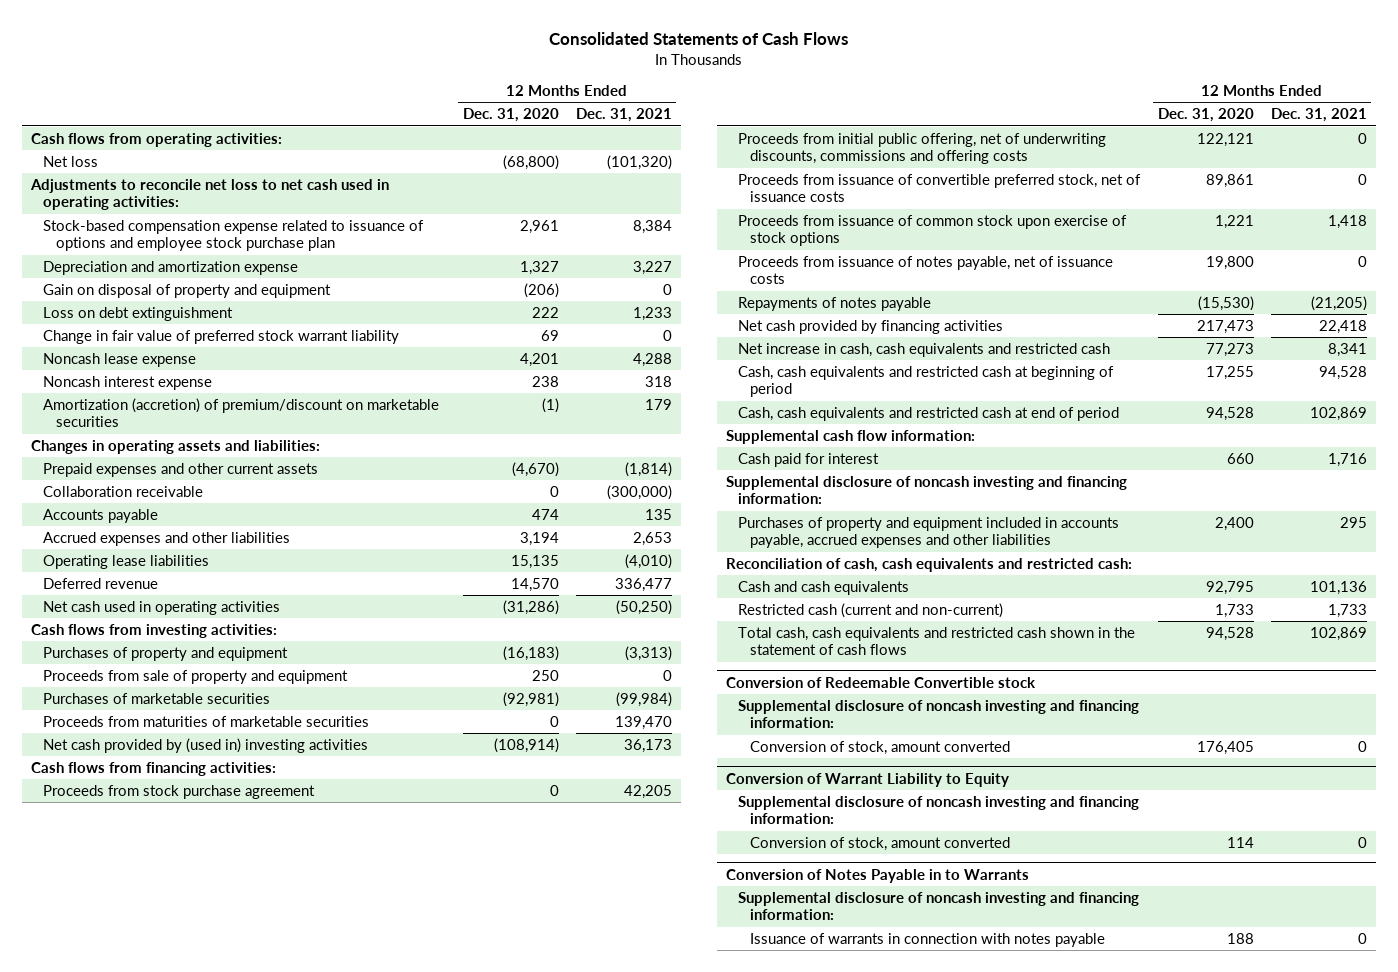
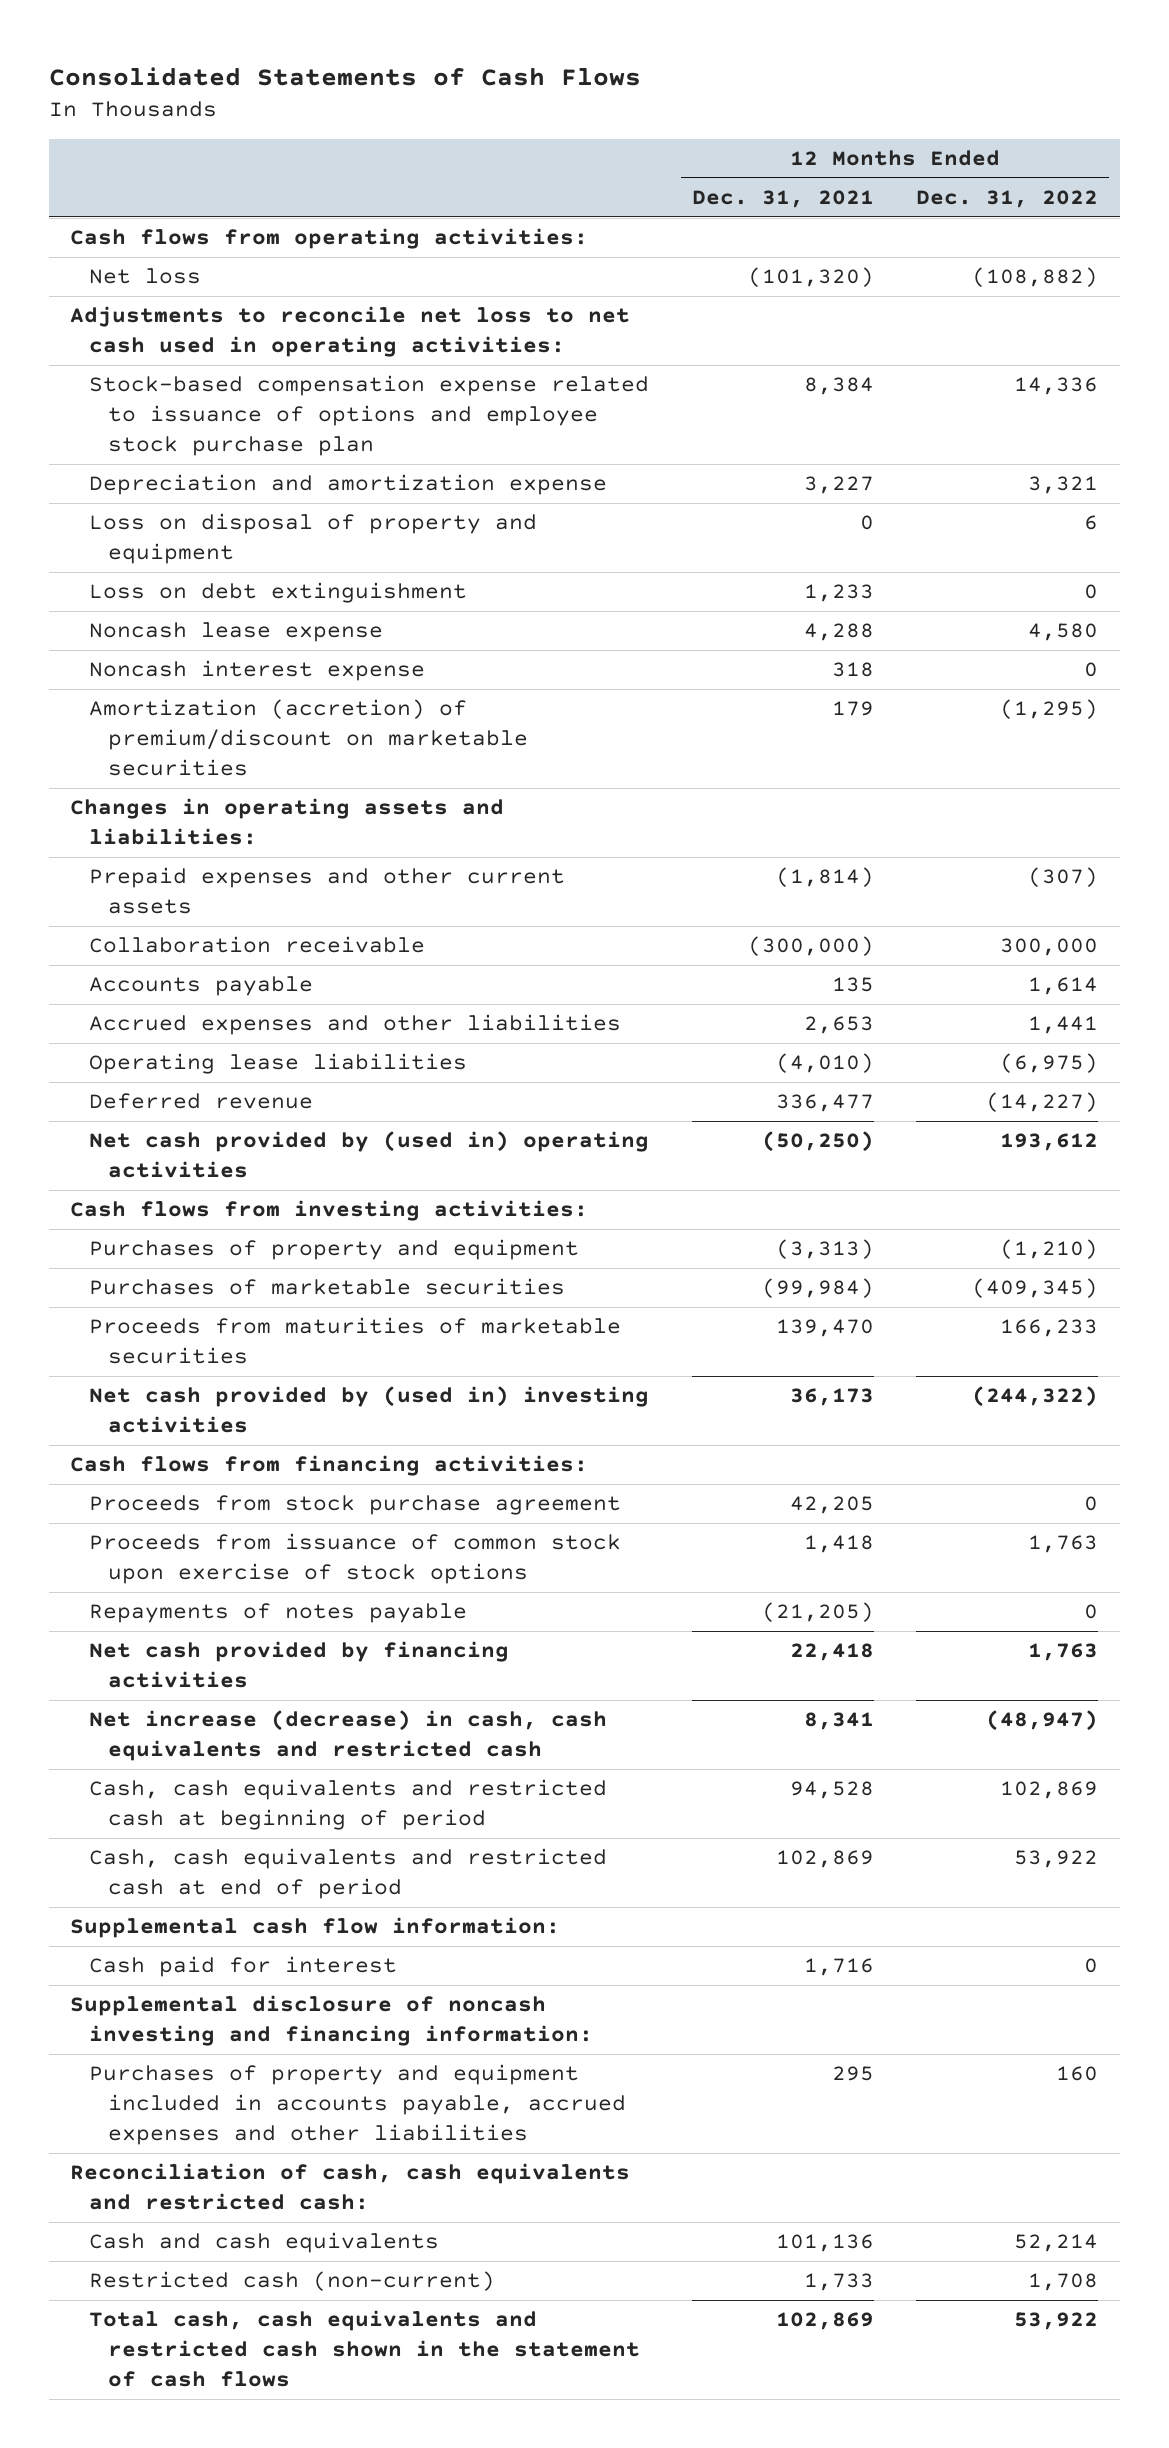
[462,108,559,123] Dec. 31, 2020 -> none
none -> [916,190,1099,209] Dec. 31, 2022
[43,283,332,298] Gain on disposal of property and equipment -> [89,513,538,565] Loss on disposal of property and equipment
[43,329,400,344] Change in fair value of preferred stock warrant liability -> none
[43,600,281,615] Net cash used in operating activities -> [89,1131,650,1179] Net cash provided by (used in) operating activities
[43,669,349,684] Proceeds from sale of property and equipment -> none
[738,132,1107,165] Proceeds from initial public offering, net of underwriting discounts, commissions and offering costs -> none
[738,173,1142,203] Proceeds from issuance of convertible preferred stock, net of issuance costs -> none
[738,255,1114,285] Proceeds from issuance of notes payable, net of issuance costs -> none
[738,342,1111,357] Net increase in cash, cash equivalents and restricted cash -> [89,1710,608,1762] Net increase (decrease) in cash, cash equivalents and restricted cash
[738,602,1004,618] Restricted cash (current and non-current) -> [89,2271,496,2292] Restricted cash (non-current)
[725,676,1036,688] Conversion of Redeemable Convertible stock -> none
[738,699,1140,729] Supplemental disclosure of noncash investing and financing information: -> none
[750,740,1011,755] Conversion of stock, amount converted -> none
[725,772,1009,787] Conversion of Warrant Liability to Equity -> none
[738,795,1140,825] Supplemental disclosure of noncash investing and financing information: -> none
[750,836,1011,851] Conversion of stock, amount converted -> none
[725,868,1029,883] Conversion of Notes Payable in to Warrants -> none
[738,891,1140,921] Supplemental disclosure of noncash investing and financing information: -> none
[750,932,1106,947] Issuance of warrants in connection with notes payable -> none

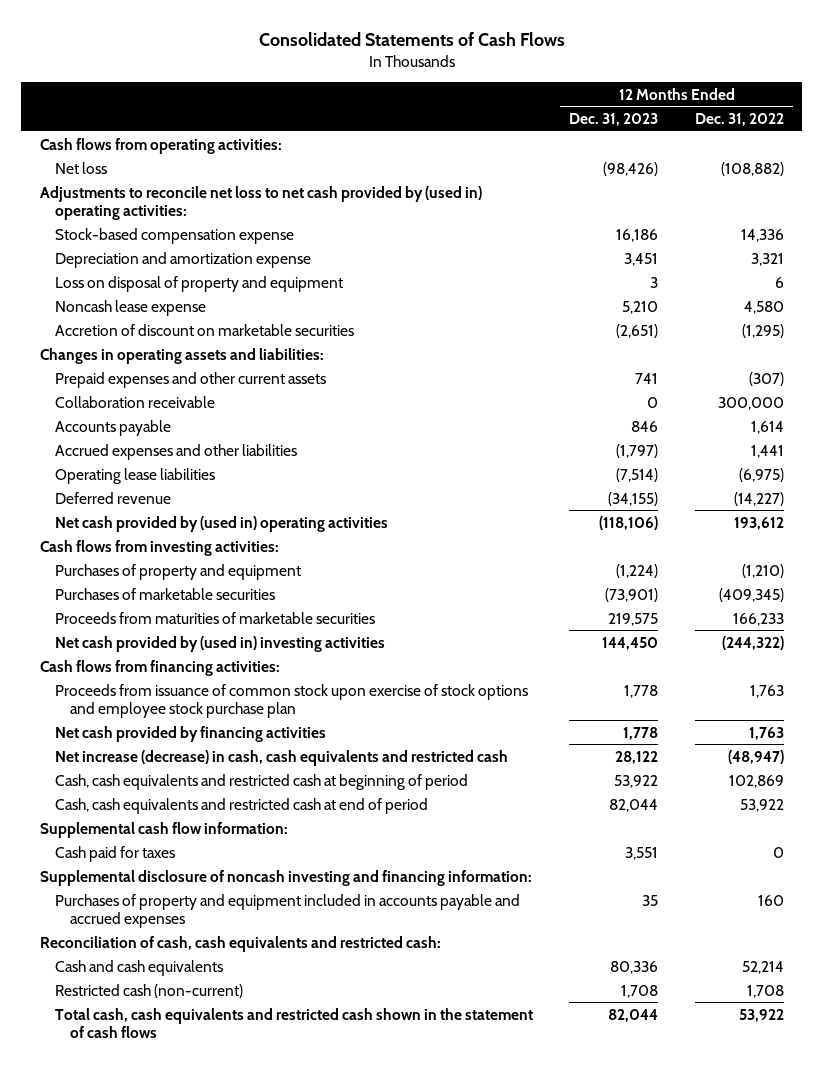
[691,190,874,209] Dec. 31, 2021 -> none
none -> [569,113,659,127] Dec. 31, 2023
[70,306,631,358] Adjustments to reconcile net loss to net cash used in operating activities: -> [39,185,482,220] Adjustments to reconcile net loss to net cash provided by (used in) operating activities:
[89,375,650,457] Stock-based compensation expense related to issuance of options and employee stock purchase plan -> [54,227,294,244] Stock-based compensation expense
[89,582,468,604] Loss on debt extinguishment -> none
[89,660,426,682] Noncash interest expense -> none
[89,699,529,777] Amortization (accretion) of premium/discount on marketable securities -> [54,323,354,336] Accretion of discount on marketable securities
[89,1495,622,1516] Proceeds from stock purchase agreement -> none
[89,1603,468,1624] Repayments of notes payable -> none
[89,1533,622,1585] Proceeds from issuance of common stock upon exercise of stock options -> [54,683,528,718] Proceeds from issuance of common stock upon exercise of stock options and employee stock purchase plan
[89,1956,398,1978] Cash paid for interest -> [54,845,175,862] Cash paid for taxes
[89,2064,627,2146] Purchases of property and equipment included in accounts payable, accrued expenses and other liabilities -> [54,893,520,928] Purchases of property and equipment included in accounts payable and accrued expenses

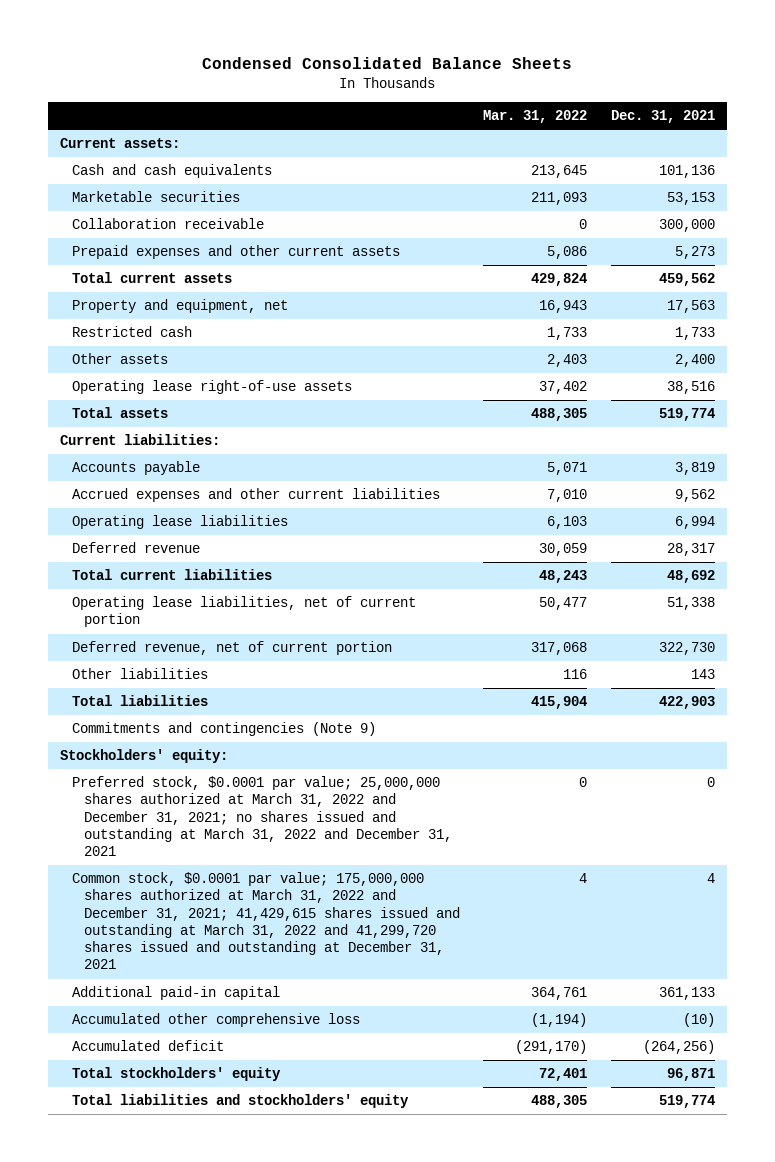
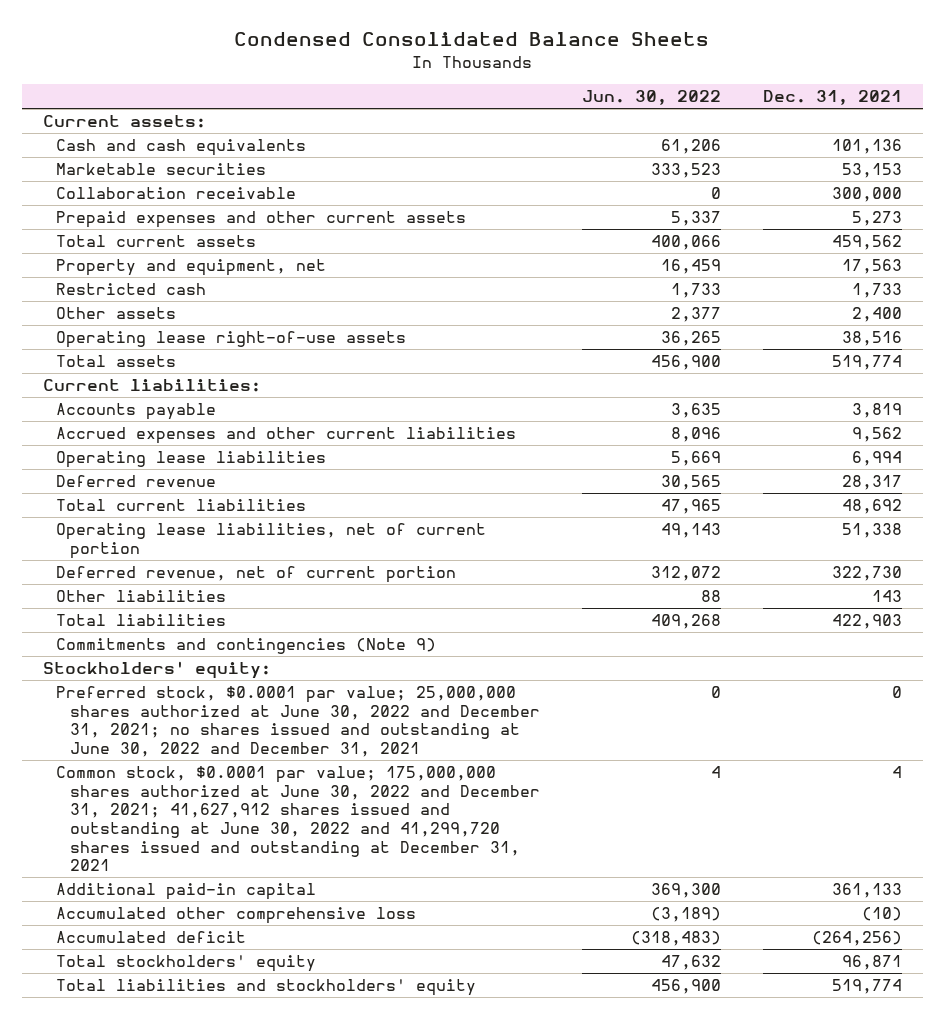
[483,110,588,124] Mar. 31, 2022 -> none
none -> [582,90,722,106] Jun. 30, 2022
[71,776,452,857] Preferred stock, $0.0001 par value; 25,000,000 shares authorized at March 31, 2022 and December 31, 2021; no shares issued and outstanding at March 31, 2022 and December 31, 2021 -> [56,686,541,757] Preferred stock, $0.0001 par value; 25,000,000 shares authorized at June 30, 2022 and December 31, 2021; no shares issued and outstanding at June 30, 2022 and December 31, 2021
[71,872,460,970] Common stock, $0.0001 par value; 175,000,000 shares authorized at March 31, 2022 and December 31, 2021; 41,429,615 shares issued and outstanding at March 31, 2022 and 41,299,720 shares issued and outstanding at December 31, 2021 -> [56,766,541,872] Common stock, $0.0001 par value; 175,000,000 shares authorized at June 30, 2022 and December 31, 2021; 41,627,912 shares issued and outstanding at June 30, 2022 and 41,299,720 shares issued and outstanding at December 31, 2021

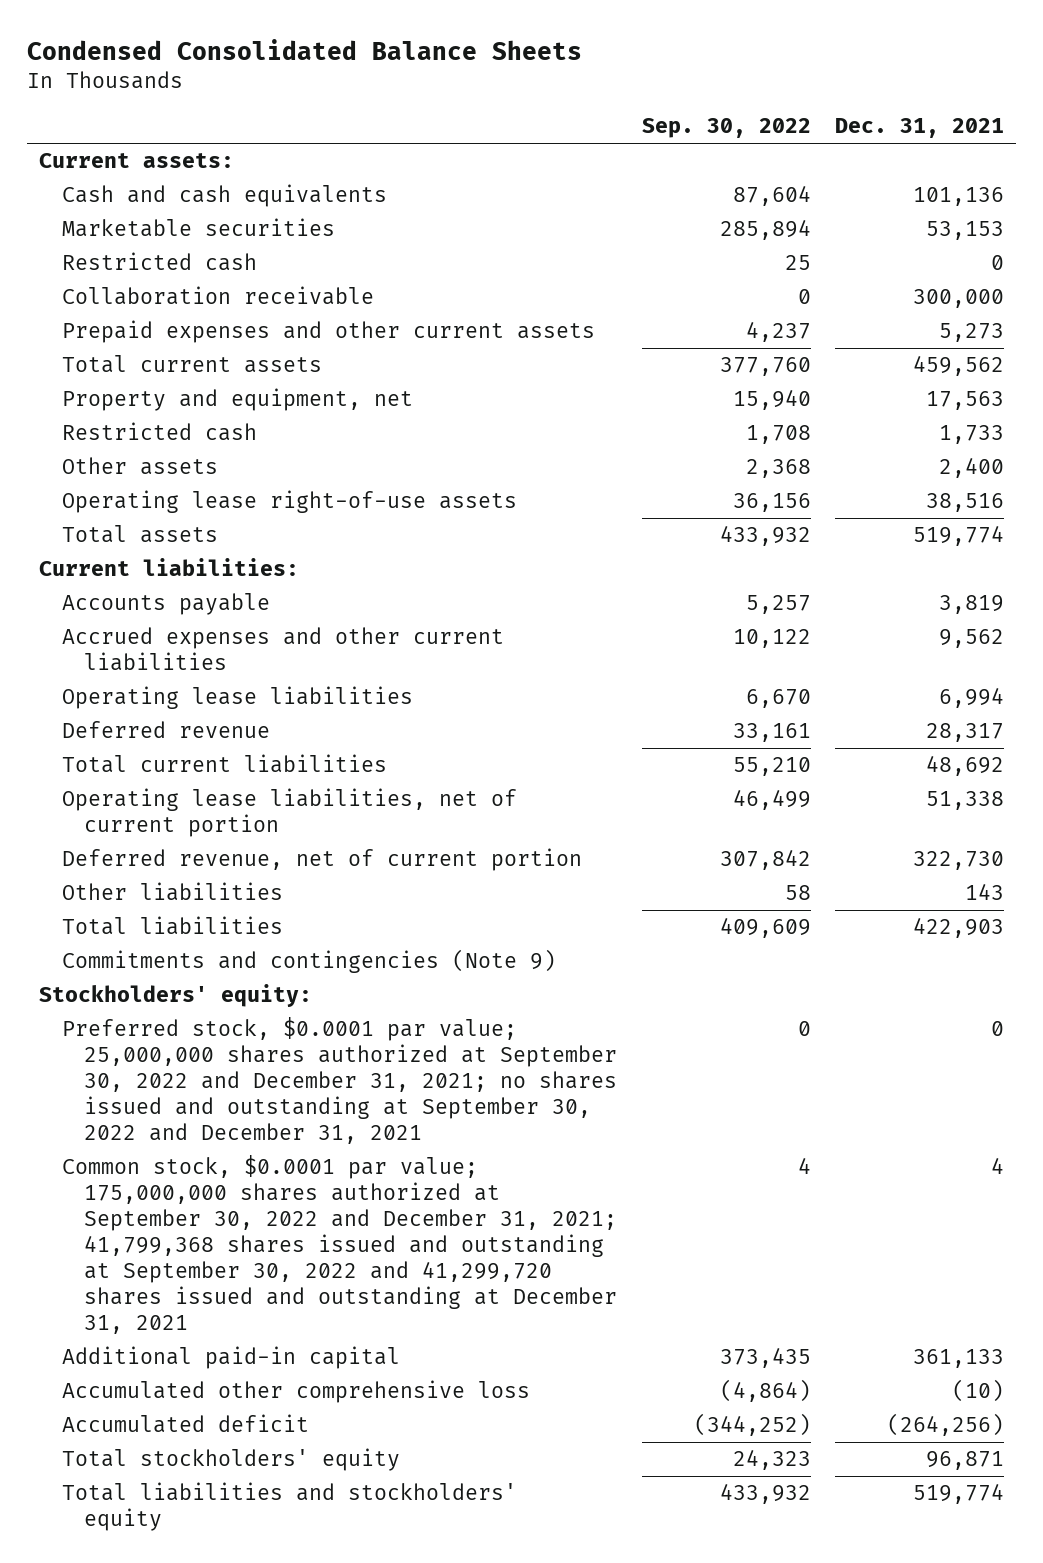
[582,90,722,106] Jun. 30, 2022 -> none
none -> [641,118,811,139] Sep. 30, 2022
none -> [61,252,257,272] Restricted cash
[56,686,541,757] Preferred stock, $0.0001 par value; 25,000,000 shares authorized at June 30, 2022 and December 31, 2021; no shares issued and outstanding at June 30, 2022 and December 31, 2021 -> [61,1017,618,1145] Preferred stock, $0.0001 par value; 25,000,000 shares authorized at September 30, 2022 and December 31, 2021; no shares issued and outstanding at September 30, 2022 and December 31, 2021
[56,766,541,872] Common stock, $0.0001 par value; 175,000,000 shares authorized at June 30, 2022 and December 31, 2021; 41,627,912 shares issued and outstanding at June 30, 2022 and 41,299,720 shares issued and outstanding at December 31, 2021 -> [61,1155,618,1334] Common stock, $0.0001 par value; 175,000,000 shares authorized at September 30, 2022 and December 31, 2021; 41,799,368 shares issued and outstanding at September 30, 2022 and 41,299,720 shares issued and outstanding at December 31, 2021

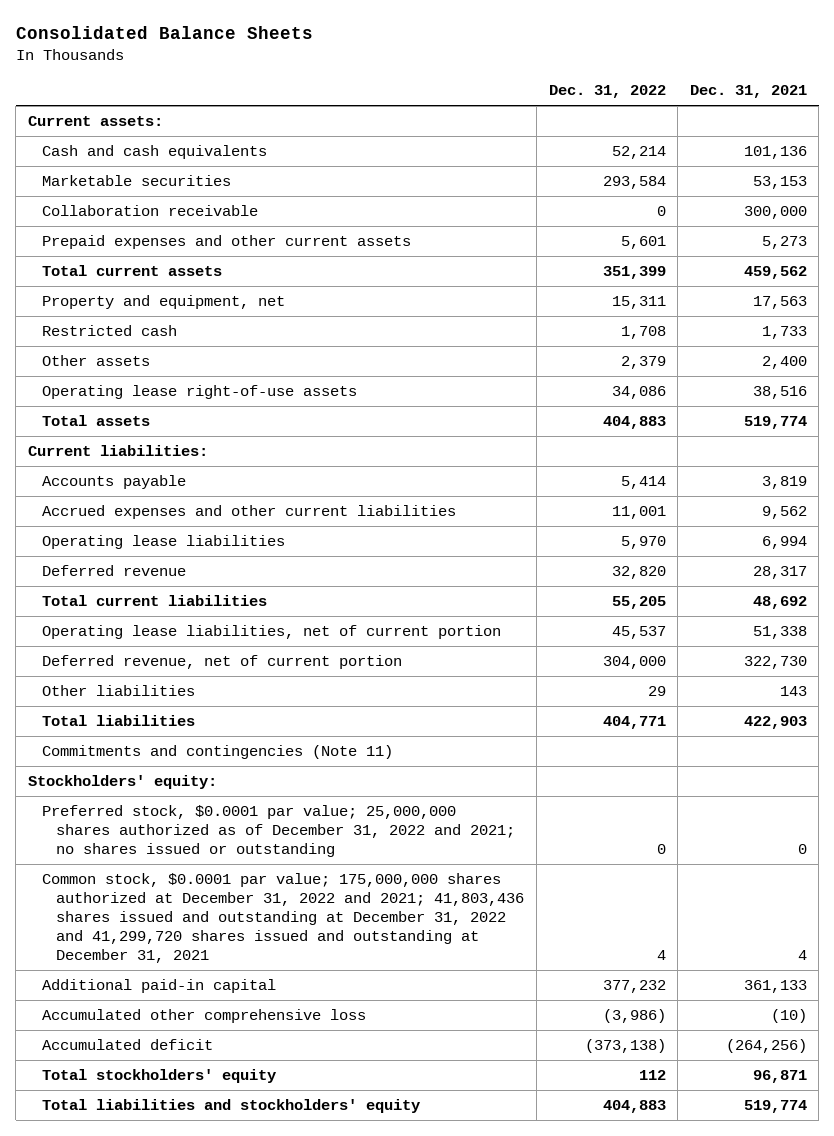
[27,38,583,60] Condensed Consolidated Balance Sheets -> [15,26,313,40] Consolidated Balance Sheets
[641,118,811,139] Sep. 30, 2022 -> none
none -> [548,85,666,99] Dec. 31, 2022
[61,252,257,272] Restricted cash -> none
[61,949,556,974] Commitments and contingencies (Note 9) -> [41,744,393,759] Commitments and contingencies (Note 11)
[61,1017,618,1145] Preferred stock, $0.0001 par value; 25,000,000 shares authorized at September 30, 2022 and December 31, 2021; no shares issued and outstanding at September 30, 2022 and December 31, 2021 -> [41,804,516,858] Preferred stock, $0.0001 par value; 25,000,000 shares authorized as of December 31, 2022 and 2021; no shares issued or outstanding
[61,1155,618,1334] Common stock, $0.0001 par value; 175,000,000 shares authorized at September 30, 2022 and December 31, 2021; 41,799,368 shares issued and outstanding at September 30, 2022 and 41,299,720 shares issued and outstanding at December 31, 2021 -> [41,872,525,964] Common stock, $0.0001 par value; 175,000,000 shares authorized at December 31, 2022 and 2021; 41,803,436 shares issued and outstanding at December 31, 2022 and 41,299,720 shares issued and outstanding at December 31, 2021

